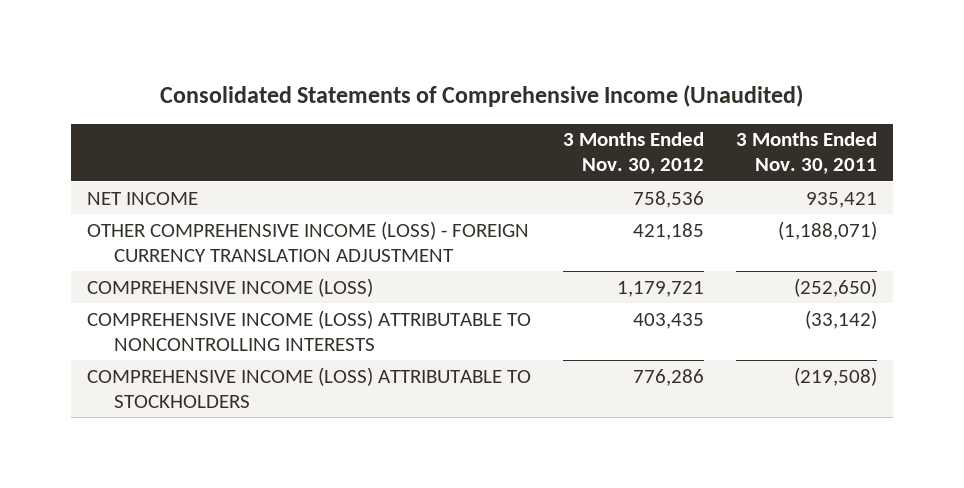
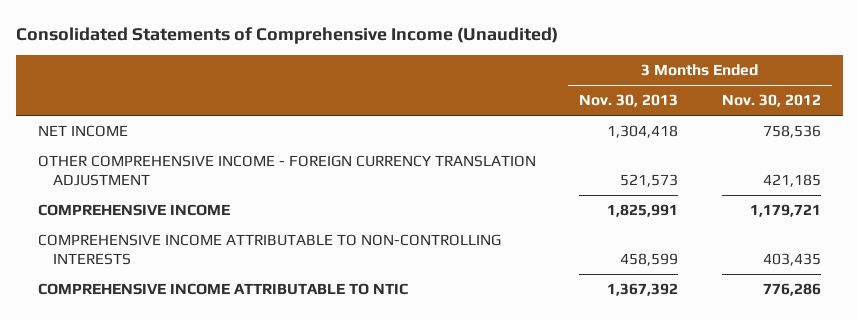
[735,132,877,175] 3 Months Ended Nov. 30, 2011 -> none
none -> [579,94,679,108] Nov. 30, 2013
[86,220,529,262] OTHER COMPREHENSIVE INCOME (LOSS) - FOREIGN CURRENCY TRANSLATION ADJUSTMENT -> [37,154,536,187] OTHER COMPREHENSIVE INCOME - FOREIGN CURRENCY TRANSLATION ADJUSTMENT
[86,277,373,297] COMPREHENSIVE INCOME (LOSS) -> [37,203,230,216] COMPREHENSIVE INCOME
[86,309,531,351] COMPREHENSIVE INCOME (LOSS) ATTRIBUTABLE TO NONCONTROLLING INTERESTS -> [37,233,501,266] COMPREHENSIVE INCOME ATTRIBUTABLE TO NON-CONTROLLING INTERESTS
[86,366,531,408] COMPREHENSIVE INCOME (LOSS) ATTRIBUTABLE TO STOCKHOLDERS -> [37,282,408,295] COMPREHENSIVE INCOME ATTRIBUTABLE TO NTIC

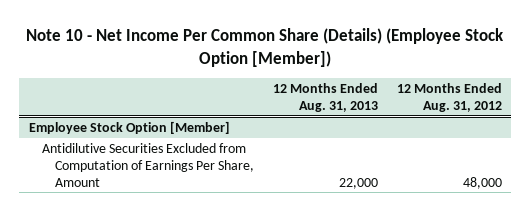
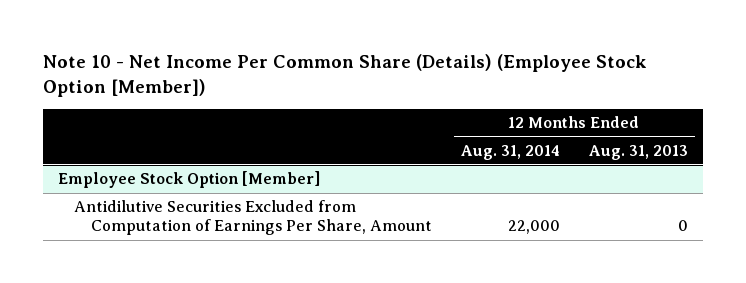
[396,82,502,112] 12 Months Ended Aug. 31, 2012 -> none
none -> [460,144,560,160] Aug. 31, 2014
[338,177,378,189] 22,000 -> [677,220,688,232] 0

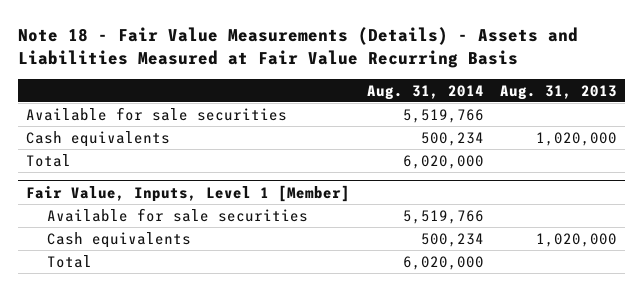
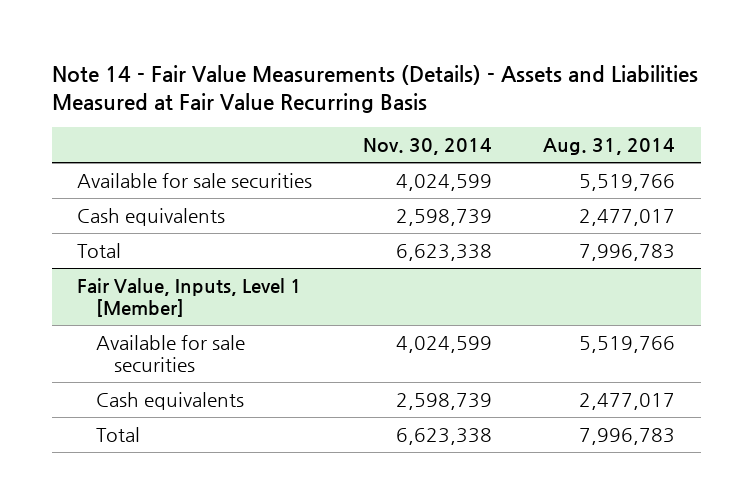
[17,26,578,68] Note 18 - Fair Value Measurements (Details) - Assets and Liabilities Measured at Fair Value Recurring Basis -> [52,64,699,114] Note 14 - Fair Value Measurements (Details) - Assets and Liabilities Measured at Fair Value Recurring Basis
[499,84,617,100] Aug. 31, 2013 -> none
none -> [363,138,493,156] Nov. 30, 2014
[420,131,484,146] 500,234 -> [579,208,676,226] 2,477,017
[402,154,484,169] 6,020,000 -> [579,243,676,261] 7,996,783
[420,232,484,247] 500,234 -> [579,392,676,410] 2,477,017
[402,255,484,270] 6,020,000 -> [579,427,676,445] 7,996,783

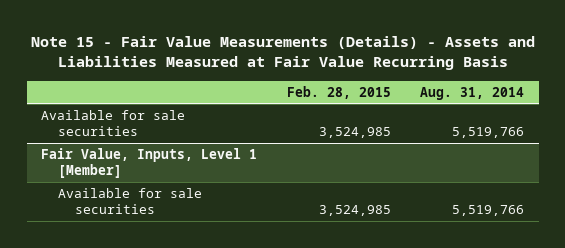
[52,64,699,114] Note 14 - Fair Value Measurements (Details) - Assets and Liabilities Measured at Fair Value Recurring Basis -> [30,36,535,71] Note 15 - Fair Value Measurements (Details) - Assets and Liabilities Measured at Fair Value Recurring Basis
[363,138,493,156] Nov. 30, 2014 -> none
none -> [286,85,391,99] Feb. 28, 2015
[77,207,226,226] Cash equivalents -> none
[77,242,122,258] Total -> none
[95,391,244,410] Cash equivalents -> none
[95,426,140,442] Total -> none

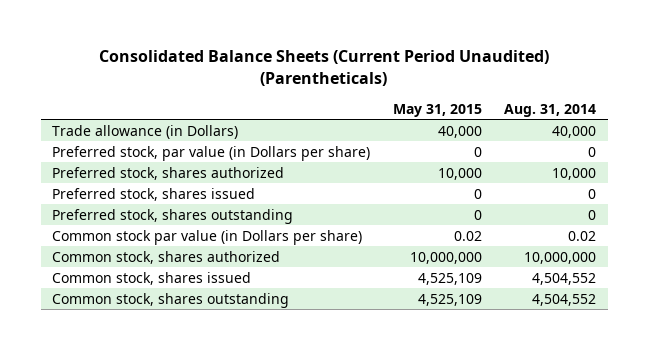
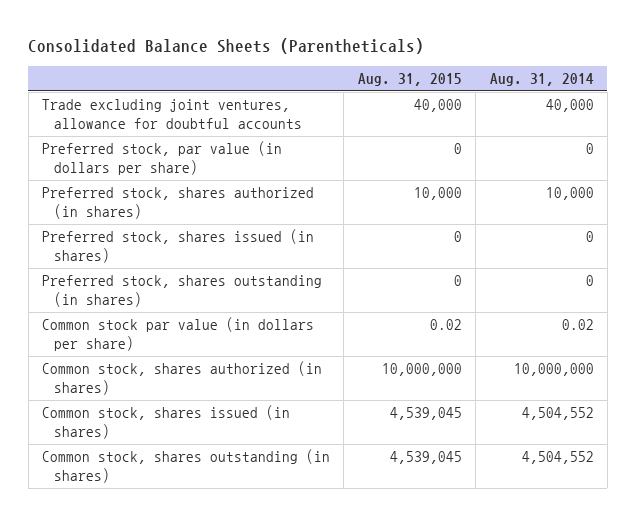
[99,50,550,87] Consolidated Balance Sheets (Current Period Unaudited) (Parentheticals) -> [28,37,425,54] Consolidated Balance Sheets (Parentheticals)
[392,103,482,117] May 31, 2015 -> none
none -> [357,72,462,86] Aug. 31, 2015
[51,124,238,139] Trade allowance (in Dollars) -> [42,99,302,130] Trade excluding joint ventures, allowance for doubtful accounts
[51,145,370,161] Preferred stock, par value (in Dollars per share) -> [42,141,283,176] Preferred stock, par value (in dollars per share)
[51,166,284,180] Preferred stock, shares authorized -> [42,187,315,220] Preferred stock, shares authorized (in shares)
[51,187,255,201] Preferred stock, shares issued -> [42,229,315,264] Preferred stock, shares issued (in shares)
[51,208,293,224] Preferred stock, shares outstanding -> [42,275,323,308] Preferred stock, shares outstanding (in shares)
[51,229,362,245] Common stock par value (in Dollars per share) -> [42,317,315,352] Common stock par value (in dollars per share)
[51,250,280,264] Common stock, shares authorized -> [42,361,323,396] Common stock, shares authorized (in shares)
[51,271,251,285] Common stock, shares issued -> [42,405,291,440] Common stock, shares issued (in shares)
[51,292,289,308] Common stock, shares outstanding -> [42,449,331,484] Common stock, shares outstanding (in shares)

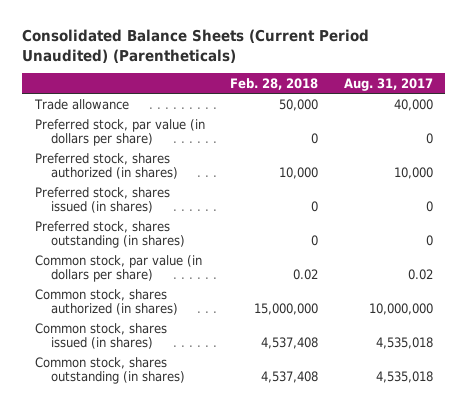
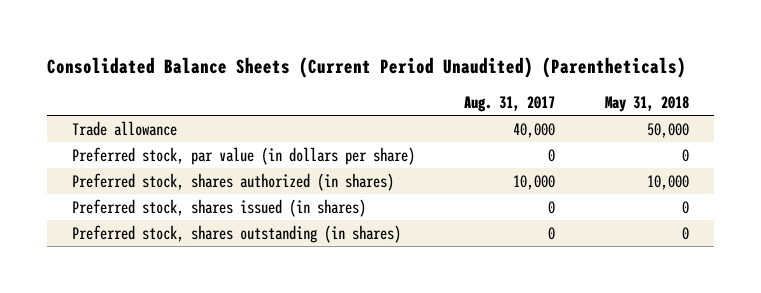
[230,77,319,90] Feb. 28, 2018 -> none
none -> [604,96,689,113] May 31, 2018
[34,254,202,282] Common stock, par value (in dollars per share) -> none
[34,288,178,315] Common stock, shares authorized (in shares) -> none
[34,322,167,349] Common stock, shares issued (in shares) -> none
[34,356,185,384] Common stock, shares outstanding (in shares) -> none

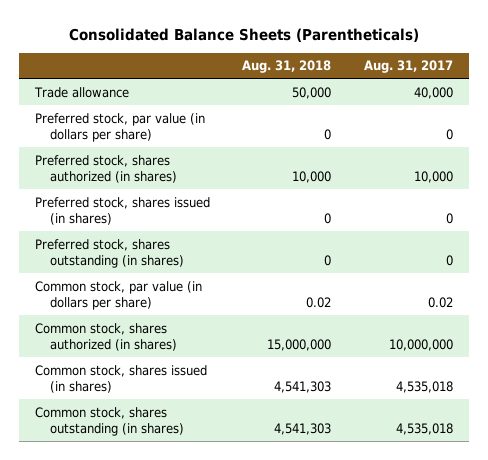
[46,56,686,78] Consolidated Balance Sheets (Current Period Unaudited) (Parentheticals) -> [68,27,419,42] Consolidated Balance Sheets (Parentheticals)
[604,96,689,113] May 31, 2018 -> none
none -> [242,60,332,74] Aug. 31, 2018
none -> [35,280,203,310] Common stock, par value (in dollars per share)
none -> [35,322,178,351] Common stock, shares authorized (in shares)
none -> [35,364,208,393] Common stock, shares issued (in shares)
none -> [35,406,185,436] Common stock, shares outstanding (in shares)

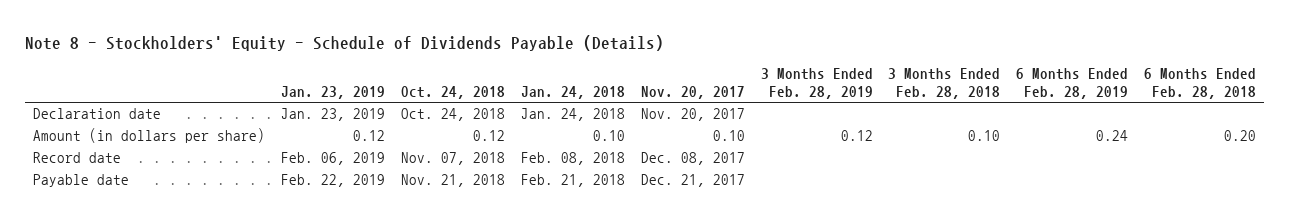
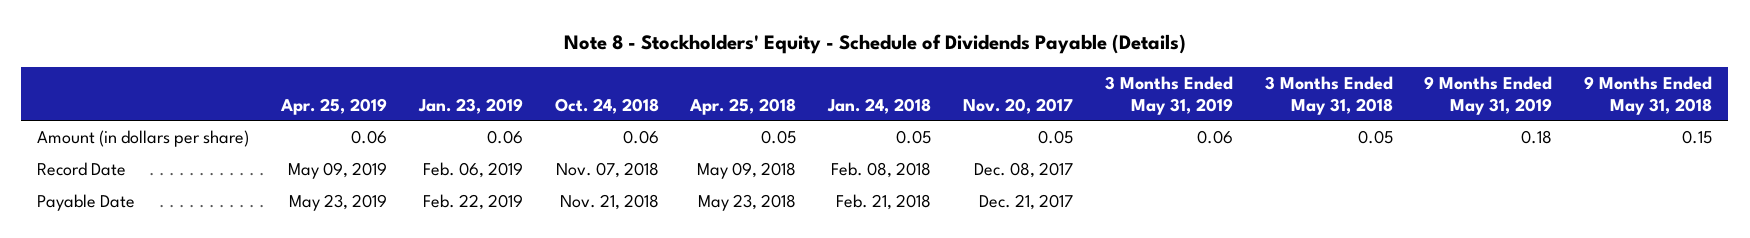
[760,68,873,99] 3 Months Ended Feb. 28, 2019 -> none
[888,68,1001,99] 3 Months Ended Feb. 28, 2018 -> none
[1016,68,1129,99] 6 Months Ended Feb. 28, 2019 -> none
[1144,68,1257,99] 6 Months Ended Feb. 28, 2018 -> none
none -> [280,97,388,115] Apr. 25, 2019
none -> [689,97,797,115] Apr. 25, 2018
none -> [1104,75,1233,115] 3 Months Ended May 31, 2019
none -> [1264,75,1393,115] 3 Months Ended May 31, 2018
none -> [1424,75,1553,115] 9 Months Ended May 31, 2019
none -> [1584,75,1713,115] 9 Months Ended May 31, 2018
[33,108,162,120] Declaration date -> none
[353,130,386,142] 0.12 -> [486,129,523,144] 0.06
[473,130,506,142] 0.12 -> [622,129,659,144] 0.06
[592,130,625,142] 0.10 -> [896,129,932,144] 0.05
[712,130,745,142] 0.10 -> [1038,129,1074,144] 0.05
[33,152,122,164] Record date -> [37,161,127,176] Record Date
[33,174,130,188] Payable date -> [37,193,136,211] Payable Date

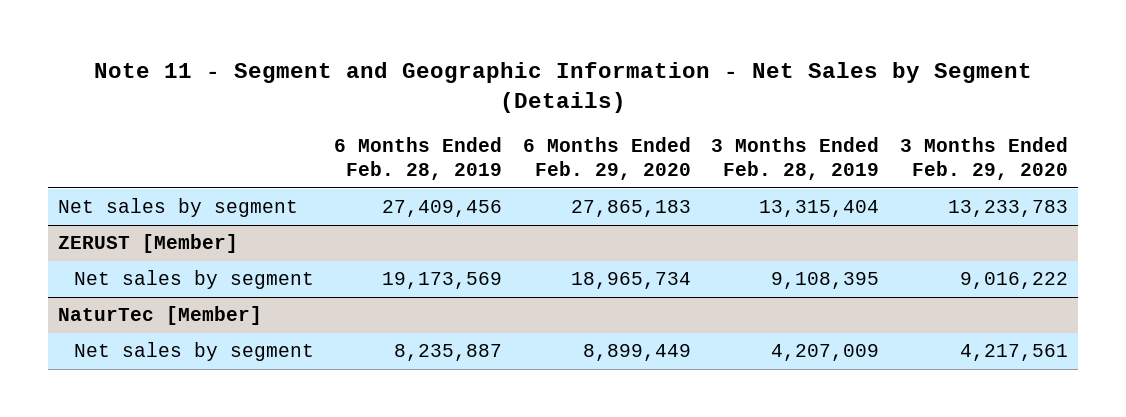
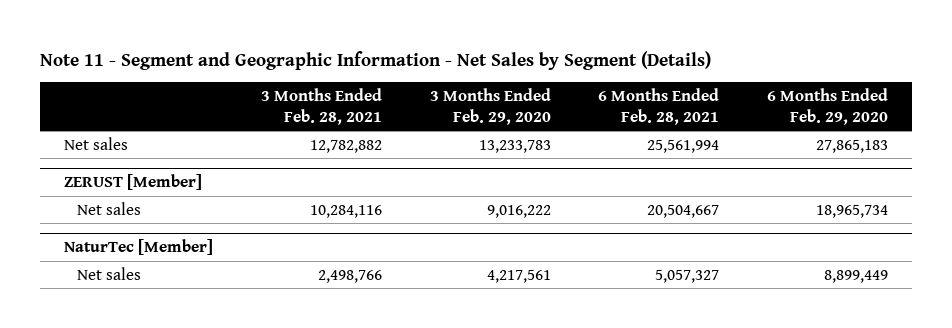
[334,136,503,181] 6 Months Ended Feb. 28, 2019 -> none
[711,136,880,181] 3 Months Ended Feb. 28, 2019 -> none
none -> [260,88,382,125] 3 Months Ended Feb. 28, 2021
none -> [598,88,720,125] 6 Months Ended Feb. 28, 2021
[57,198,298,218] Net sales by segment -> [64,136,129,150] Net sales
[73,270,314,290] Net sales by segment -> [76,201,141,215] Net sales
[73,342,314,362] Net sales by segment -> [76,266,141,280] Net sales

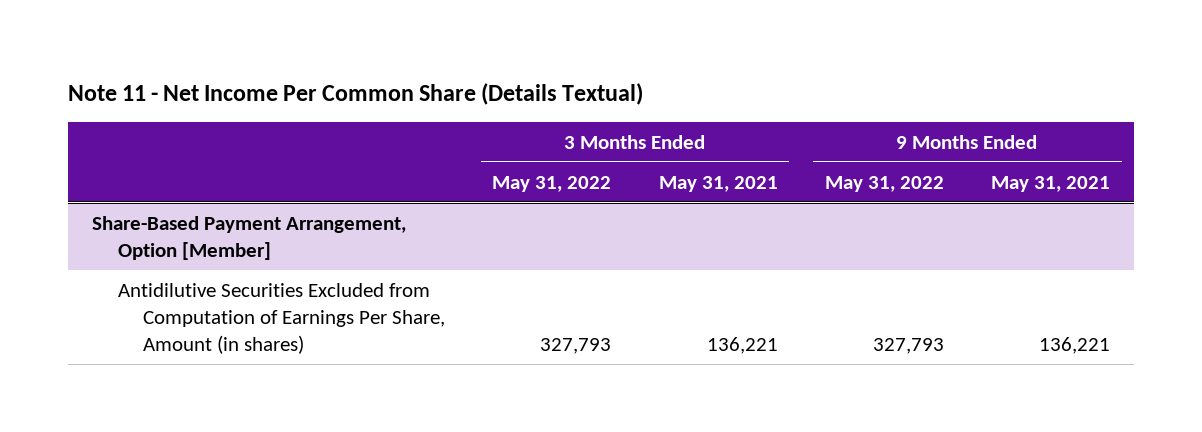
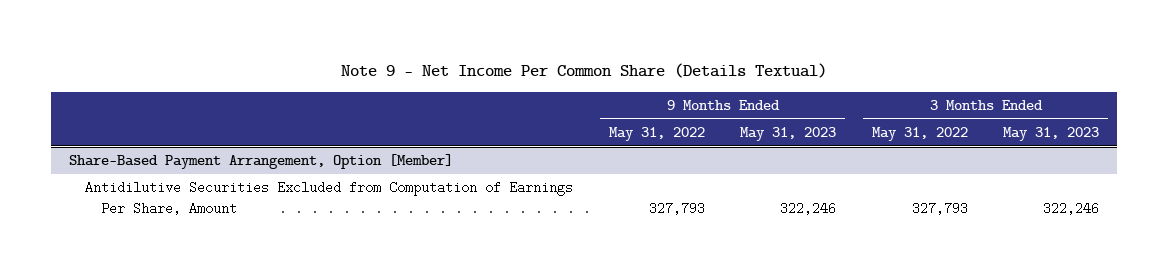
[68,83,644,106] Note 11 - Net Income Per Common Share (Details Textual) -> [341,62,828,78] Note 9 - Net Income Per Common Share (Details Textual)
[658,175,778,192] May 31, 2021 -> none
[991,175,1111,192] May 31, 2021 -> none
none -> [740,127,837,142] May 31, 2023
none -> [1003,127,1100,142] May 31, 2023
[117,282,446,355] Antidilutive Securities Excluded from Computation of Earnings Per Share, Amount (in shares) -> [85,181,574,215] Antidilutive Securities Excluded from Computation of Earnings Per Share, Amount

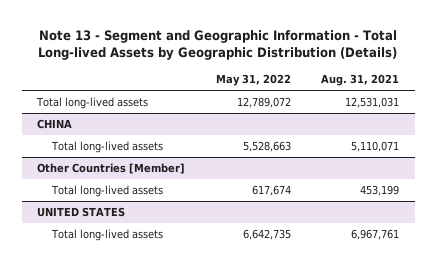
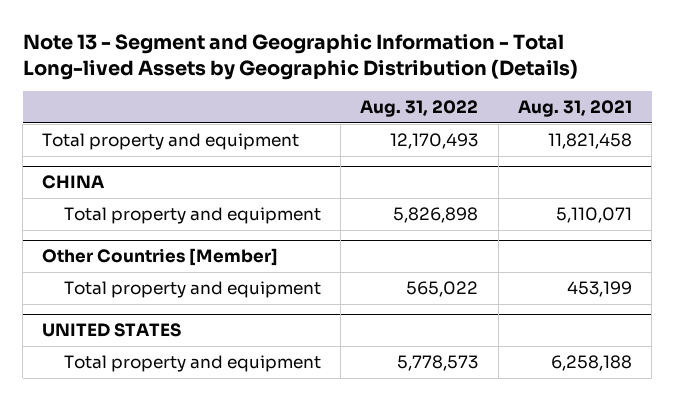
[215,74,291,87] May 31, 2022 -> none
none -> [360,100,479,118] Aug. 31, 2022
[36,96,149,109] Total long-lived assets -> none
none -> [42,132,300,150] Total property and equipment
[50,140,163,153] Total long-lived assets -> [63,206,321,224] Total property and equipment
[50,184,163,197] Total long-lived assets -> [63,280,321,298] Total property and equipment
[50,228,163,241] Total long-lived assets -> none
none -> [63,354,321,372] Total property and equipment

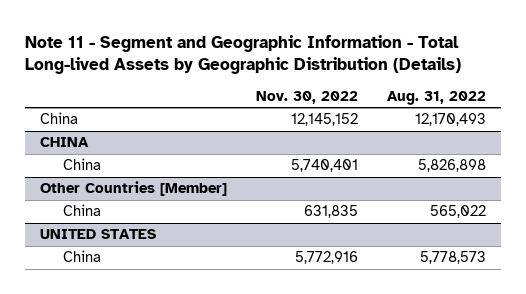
[22,33,578,80] Note 13 - Segment and Geographic Information - Total Long-lived Assets by Geographic Distribution (Details) -> [25,34,462,74] Note 11 - Segment and Geographic Information - Total Long-lived Assets by Geographic Distribution (Details)
[518,100,633,118] Aug. 31, 2021 -> none
none -> [256,90,359,104] Nov. 30, 2022
[42,132,300,150] Total property and equipment -> [39,112,78,125] China
[63,206,321,224] Total property and equipment -> [62,158,101,171] China
[63,280,321,298] Total property and equipment -> [62,204,101,217] China
[63,354,321,372] Total property and equipment -> [62,250,101,263] China

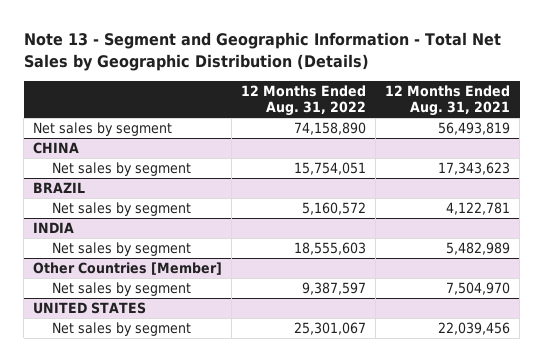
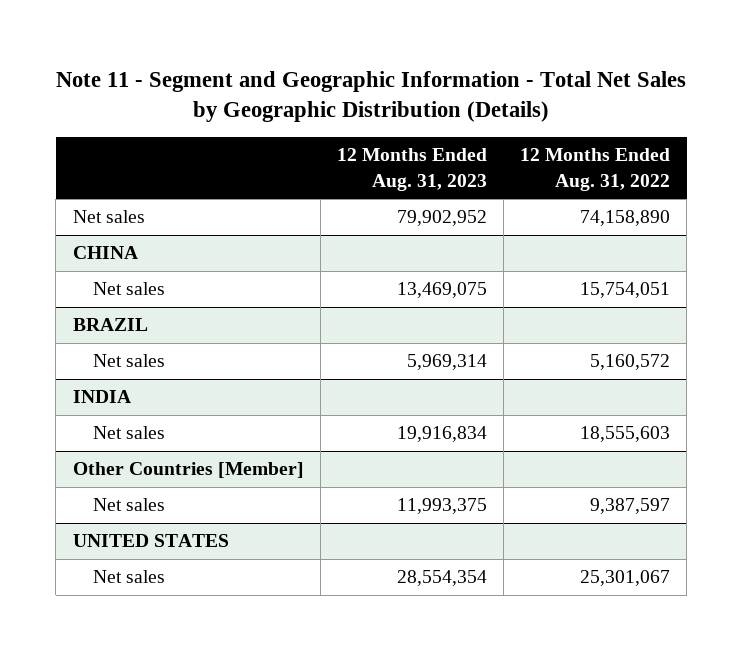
[23,32,501,71] Note 13 - Segment and Geographic Information - Total Net Sales by Geographic Distribution (Details) -> [56,70,687,123] Note 11 - Segment and Geographic Information - Total Net Sales by Geographic Distribution (Details)
[385,84,511,117] 12 Months Ended Aug. 31, 2021 -> none
none -> [336,148,487,191] 12 Months Ended Aug. 31, 2023
[33,122,173,137] Net sales by segment -> [72,210,145,224] Net sales
[52,162,192,177] Net sales by segment -> [92,282,165,296] Net sales
[52,202,192,217] Net sales by segment -> [92,354,165,368] Net sales
[52,242,192,257] Net sales by segment -> [92,426,165,440] Net sales
[52,282,192,297] Net sales by segment -> [92,498,165,512] Net sales
[52,322,192,337] Net sales by segment -> [92,570,165,584] Net sales

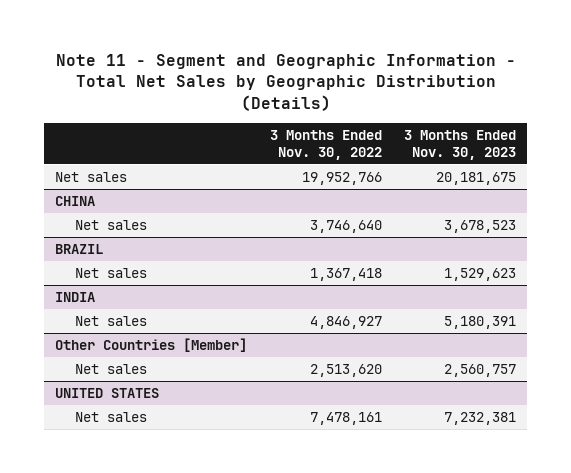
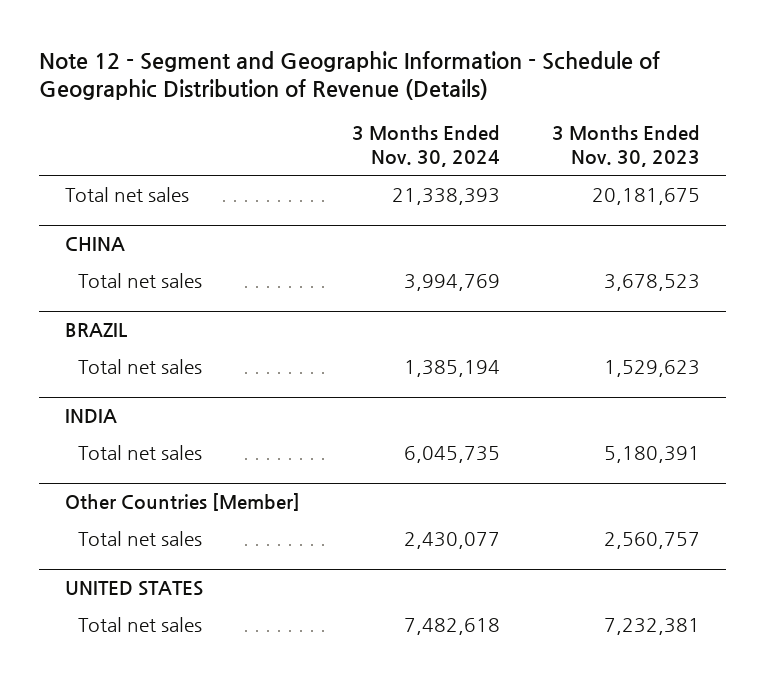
[55,53,516,111] Note 11 - Segment and Geographic Information - Total Net Sales by Geographic Distribution (Details) -> [38,50,660,101] Note 12 - Segment and Geographic Information - Schedule of Geographic Distribution of Revenue (Details)
[269,129,382,161] 3 Months Ended Nov. 30, 2022 -> none
none -> [351,125,500,168] 3 Months Ended Nov. 30, 2024
[55,171,128,182] Net sales -> [64,186,189,202] Total net sales
[74,219,147,230] Net sales -> [78,272,203,288] Total net sales
[74,267,147,278] Net sales -> [78,358,203,374] Total net sales
[74,315,147,326] Net sales -> [78,444,203,460] Total net sales
[74,363,147,374] Net sales -> [78,530,203,546] Total net sales
[74,411,147,422] Net sales -> [78,616,203,632] Total net sales

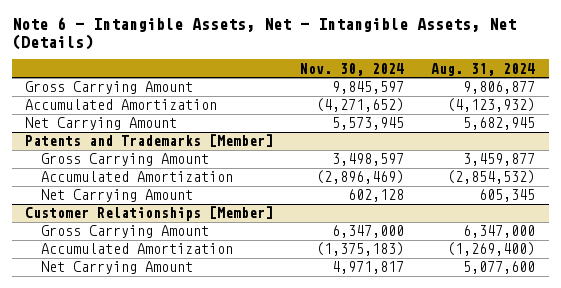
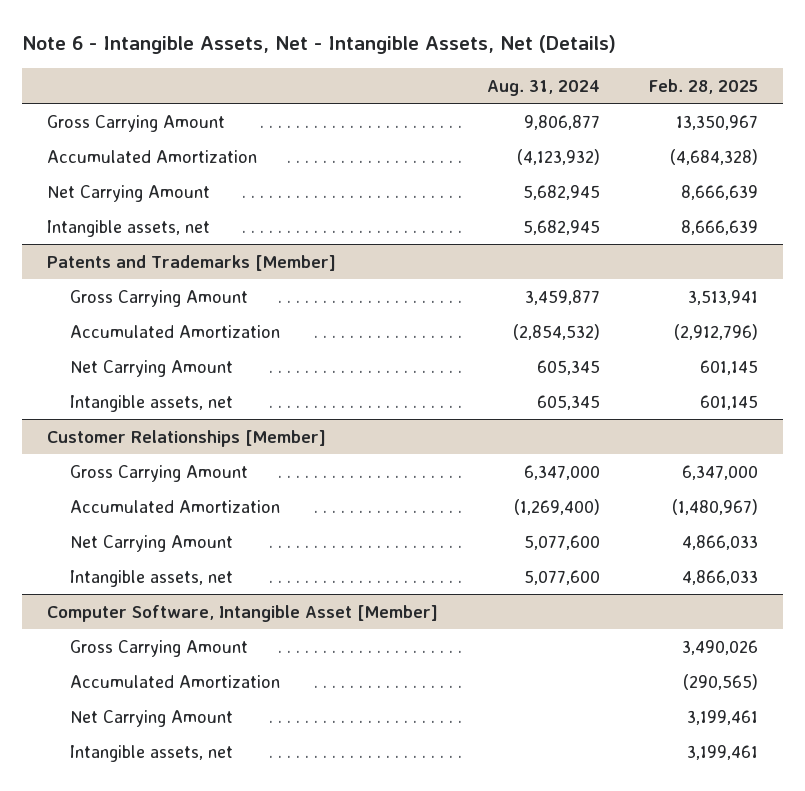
[300,62,405,76] Nov. 30, 2024 -> none
none -> [648,78,758,94] Feb. 28, 2025
none -> [46,219,210,237] Intangible assets, net
none -> [69,394,233,412] Intangible assets, net
none -> [69,569,233,587] Intangible assets, net
none -> [46,604,438,622] Computer Software, Intangible Asset [Member]
none -> [69,639,248,657] Gross Carrying Amount
none -> [69,674,280,688] Accumulated Amortization
none -> [69,709,233,727] Net Carrying Amount
none -> [69,744,233,762] Intangible assets, net

